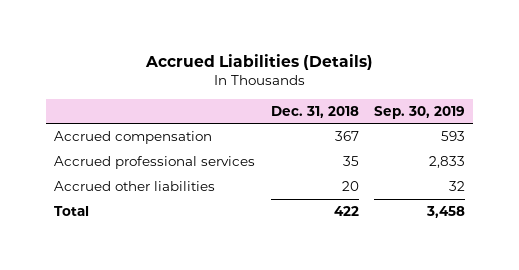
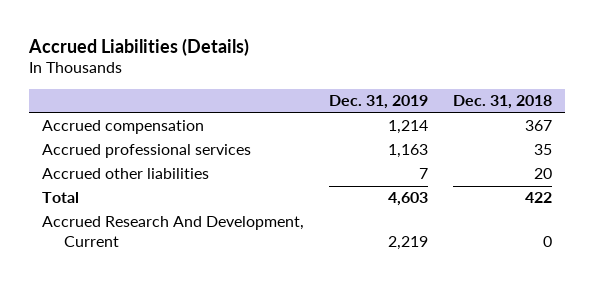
[374,105,466,119] Sep. 30, 2019 -> none
none -> [328,95,428,110] Dec. 31, 2019
none -> [41,216,304,247] Accrued Research And Development, Current

